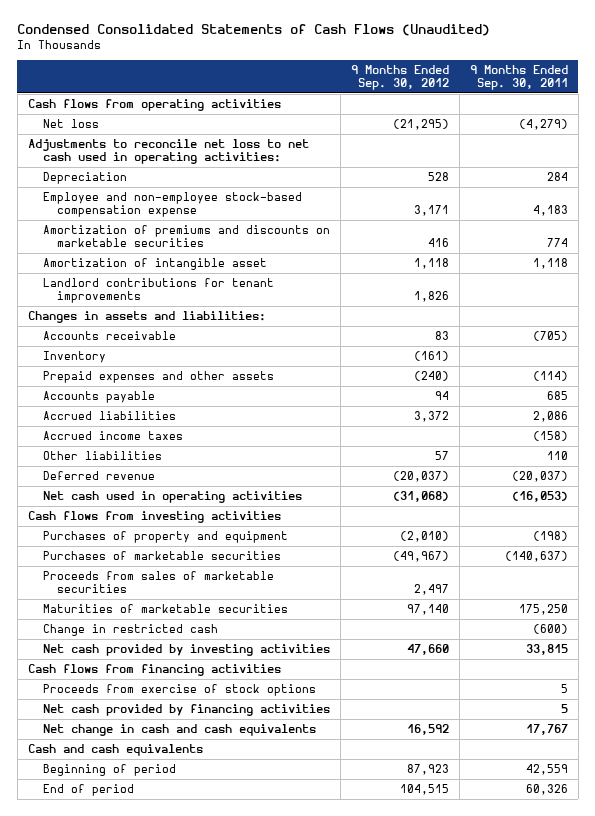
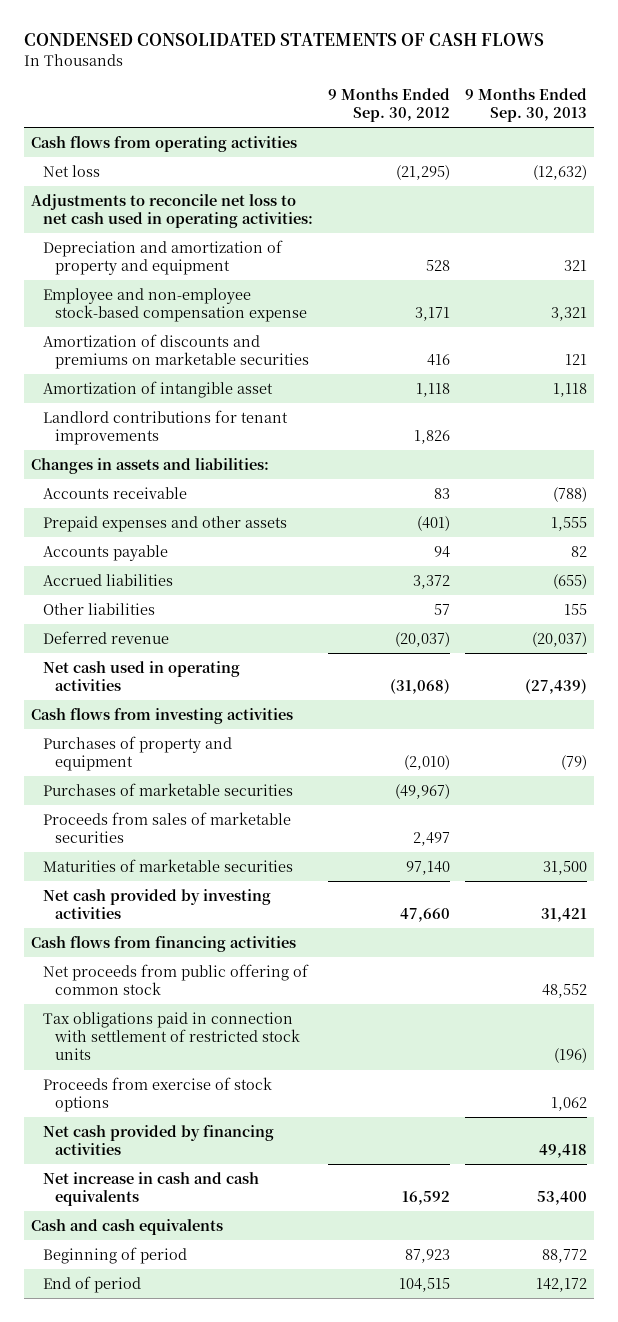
[17,24,491,37] Condensed Consolidated Statements of Cash Flows (Unaudited) -> [23,33,544,47] CONDENSED CONSOLIDATED STATEMENTS OF CASH FLOWS
[469,65,568,91] 9 Months Ended Sep. 30, 2011 -> none
none -> [464,87,587,123] 9 Months Ended Sep. 30, 2013
[42,172,127,185] Depreciation -> [43,239,284,276] Depreciation and amortization of property and equipment
[42,225,330,247] Amortization of premiums and discounts on marketable securities -> [43,333,310,370] Amortization of discounts and premiums on marketable securities
[42,351,106,364] Inventory -> none
[413,371,449,382] (240) -> [417,515,451,531] (401)
[42,431,183,441] Accrued income taxes -> none
[42,624,218,637] Change in restricted cash -> none
none -> [43,963,310,996] Net proceeds from public offering of common stock
none -> [43,1011,301,1061] Tax obligations paid in connection with settlement of restricted stock units
[42,724,316,737] Net change in cash and cash equivalents -> [43,1171,260,1207] Net increase in cash and cash equivalents

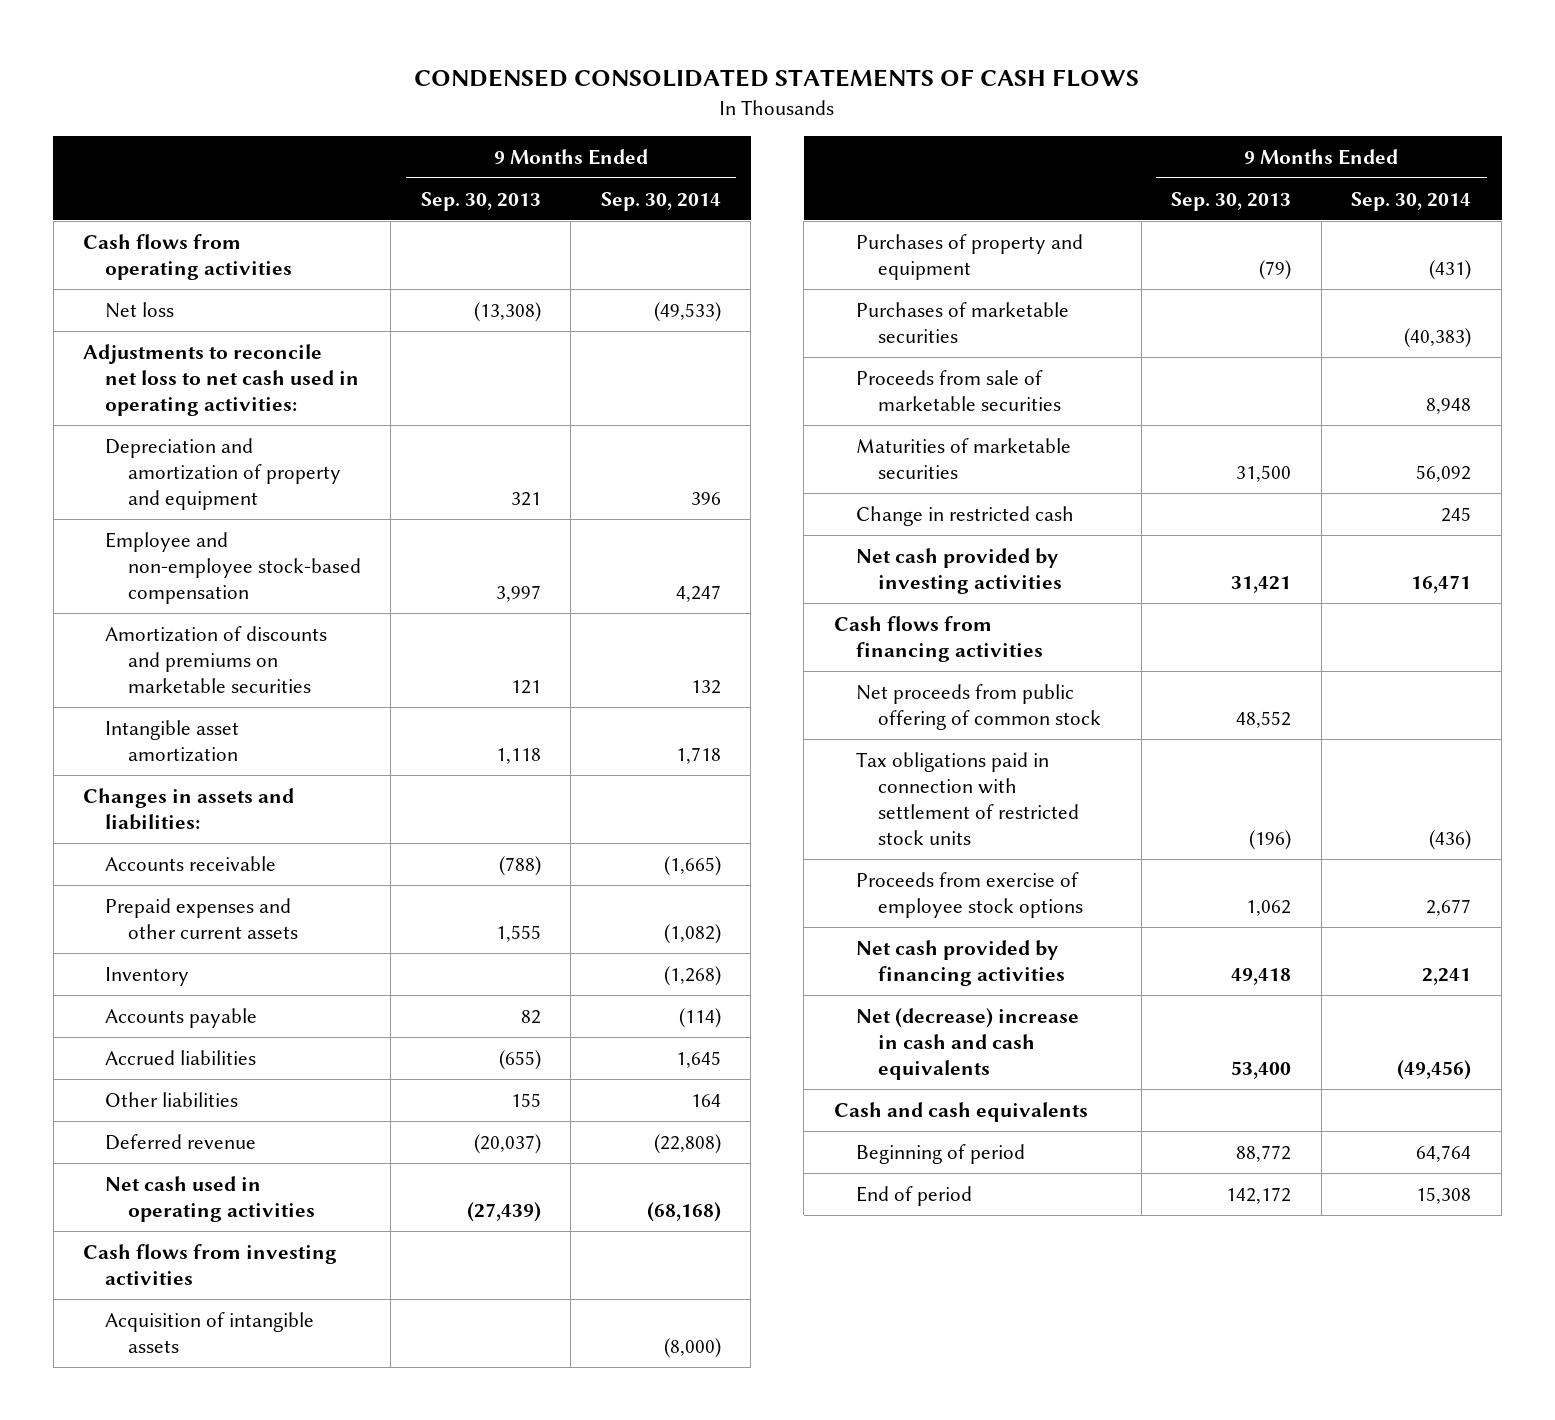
[328,87,451,123] 9 Months Ended Sep. 30, 2012 -> none
none -> [600,191,721,211] Sep. 30, 2014
[532,164,587,180] (12,632) -> [473,301,541,322] (13,308)
[43,287,308,323] Employee and non-employee stock-based compensation expense -> [105,531,361,605] Employee and non-employee stock-based compensation
[550,307,587,322] 3,321 -> [495,585,541,603] 3,997
[43,409,289,446] Landlord contributions for tenant improvements -> none
[43,380,274,398] Amortization of intangible asset -> [105,719,240,762] Intangible asset amortization
[43,515,288,532] Prepaid expenses and other assets -> [105,897,298,939] Prepaid expenses and other current assets
none -> [105,966,190,986] Inventory
none -> [105,1311,315,1353] Acquisition of intangible assets
[43,811,292,844] Proceeds from sales of marketable securities -> [856,369,1062,411] Proceeds from sale of marketable securities
none -> [856,505,1075,526] Change in restricted cash
[43,1076,273,1113] Proceeds from exercise of stock options -> [856,871,1084,918] Proceeds from exercise of employee stock options
[43,1171,260,1207] Net increase in cash and cash equivalents -> [856,1007,1080,1081] Net (decrease) increase in cash and cash equivalents

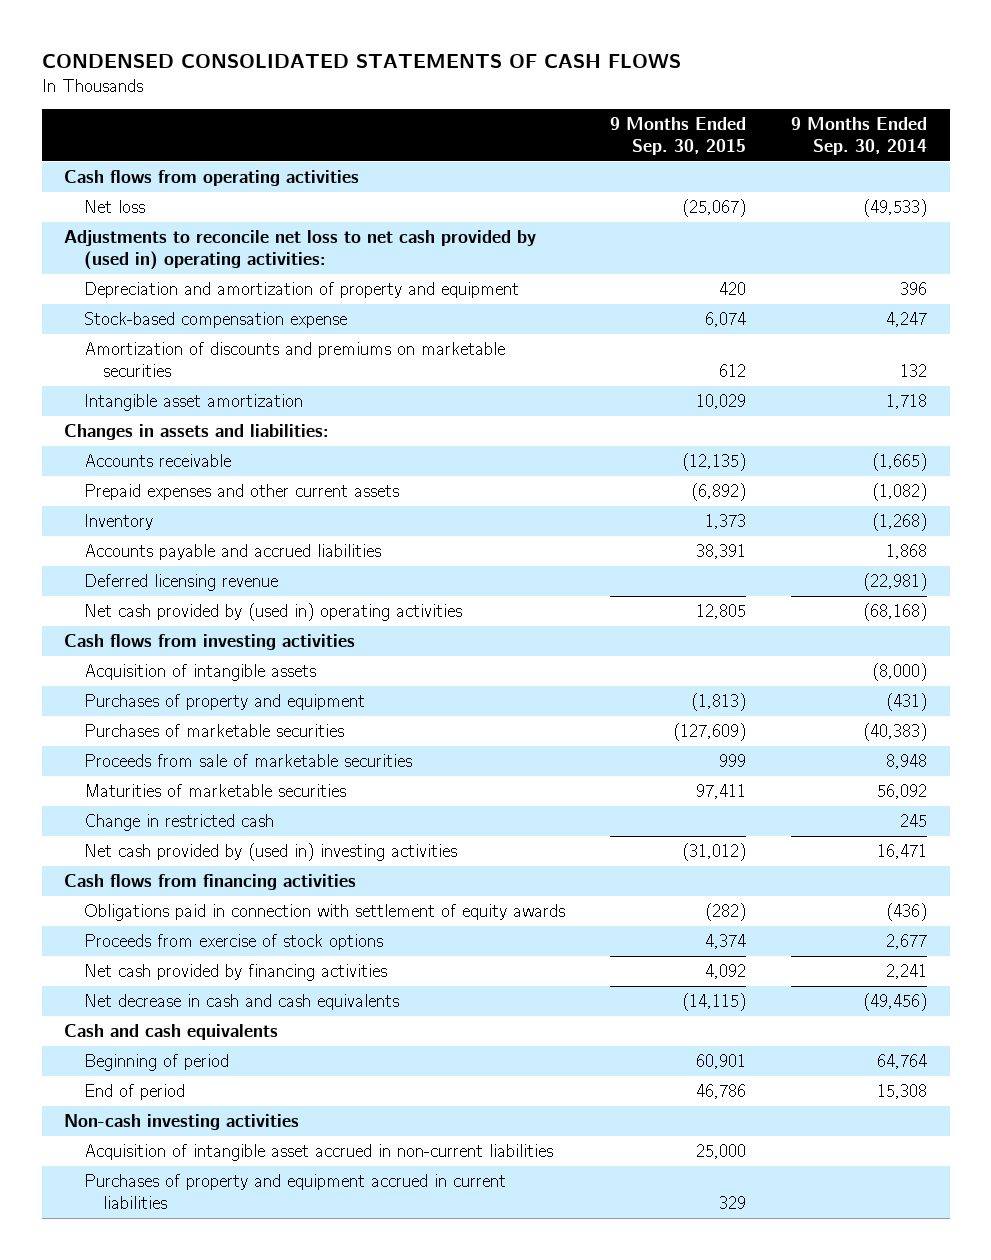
[420,191,541,211] Sep. 30, 2013 -> none
none -> [609,117,746,155] 9 Months Ended Sep. 30, 2015
[83,343,360,417] Adjustments to reconcile net loss to net cash used in operating activities: -> [64,230,537,270] Adjustments to reconcile net loss to net cash provided by (used in) operating activities:
[105,531,361,605] Employee and non-employee stock-based compensation -> [83,312,347,329] Stock-based compensation expense
[105,1007,258,1028] Accounts payable -> none
[105,1049,257,1065] Accrued liabilities -> none
[105,1091,239,1107] Other liabilities -> none
none -> [83,544,381,561] Accounts payable and accrued liabilities
[105,1133,257,1150] Deferred revenue -> [83,574,278,592] Deferred licensing revenue
[653,1133,721,1154] (22,808) -> [862,573,927,592] (22,981)
[105,1175,315,1222] Net cash used in operating activities -> [83,603,462,622] Net cash provided by (used in) operating activities
[856,547,1063,594] Net cash provided by investing activities -> [83,843,457,862] Net cash provided by (used in) investing activities
[856,683,1102,730] Net proceeds from public offering of common stock -> none
[856,751,1080,846] Tax obligations paid in connection with settlement of restricted stock units -> [83,904,565,922] Obligations paid in connection with settlement of equity awards
[856,871,1084,918] Proceeds from exercise of employee stock options -> [83,934,383,951] Proceeds from exercise of stock options
[856,1007,1080,1081] Net (decrease) increase in cash and cash equivalents -> [83,994,399,1011] Net decrease in cash and cash equivalents
none -> [64,1114,300,1131] Non-cash investing activities
none -> [83,1144,553,1162] Acquisition of intangible asset accrued in non-current liabilities
none -> [83,1174,506,1209] Purchases of property and equipment accrued in current liabilities

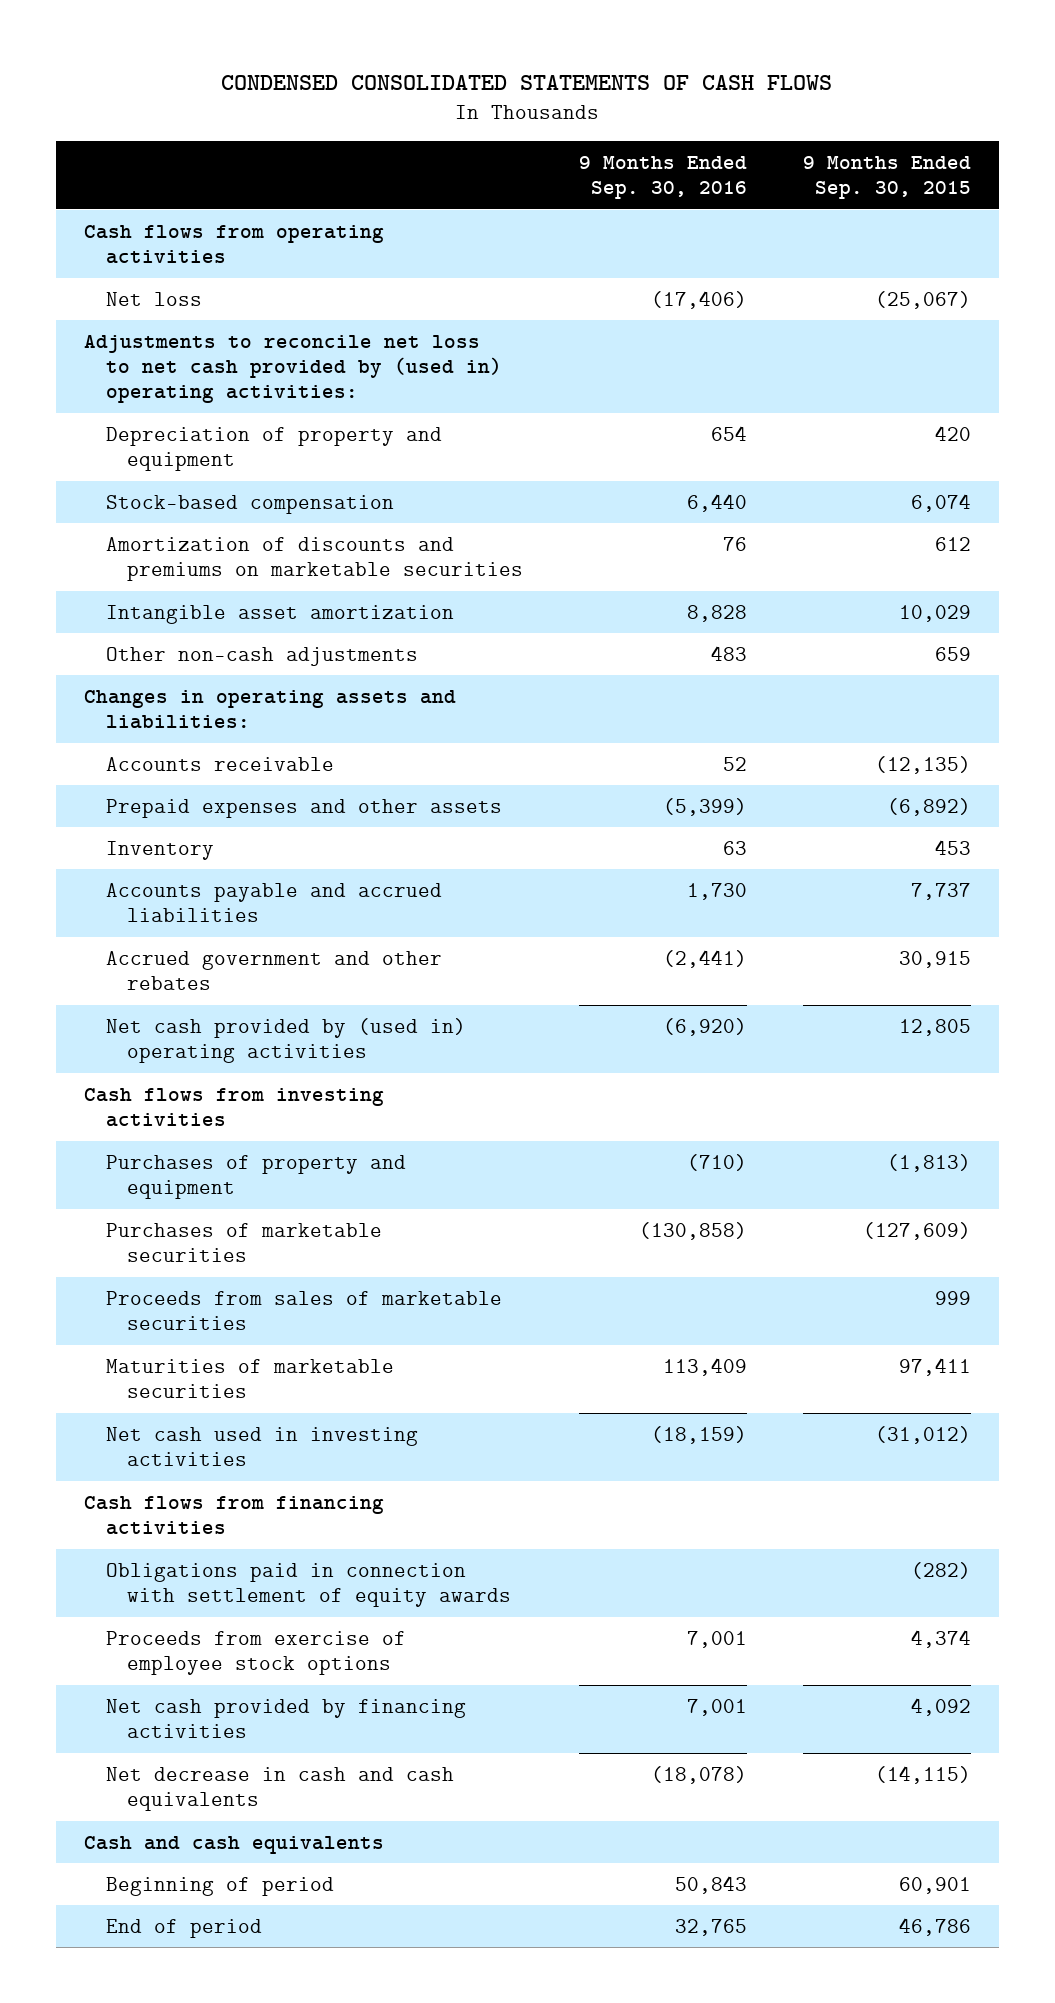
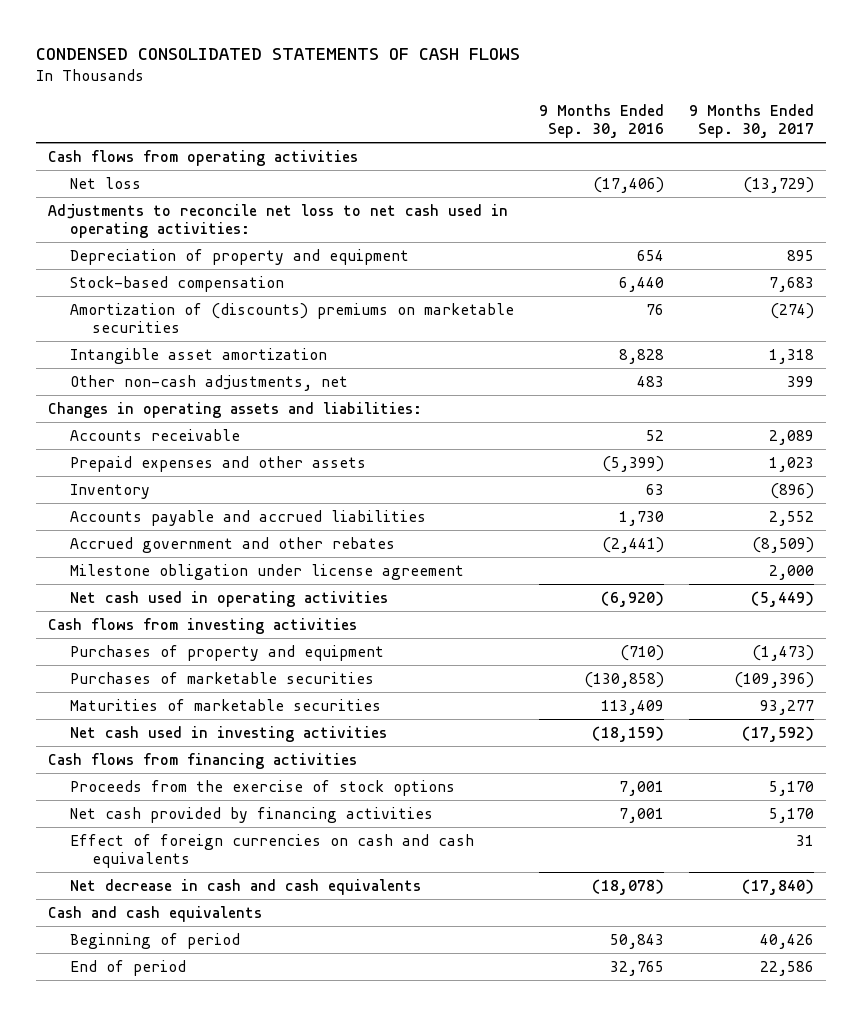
[802,155,971,199] 9 Months Ended Sep. 30, 2015 -> none
none -> [688,103,814,138] 9 Months Ended Sep. 30, 2017
[84,334,502,404] Adjustments to reconcile net loss to net cash provided by (used in) operating activities: -> [48,203,509,239] Adjustments to reconcile net loss to net cash used in operating activities:
[105,536,524,582] Amortization of discounts and premiums on marketable securities -> [70,302,515,334] Amortization of (discounts) premiums on marketable securities
[105,646,418,666] Other non-cash adjustments -> [70,374,349,391] Other non-cash adjustments, net
none -> [70,563,465,580] Milestone obligation under license agreement
[105,1017,466,1064] Net cash provided by (used in) operating activities -> [70,590,389,607] Net cash used in operating activities
[105,1290,502,1331] Proceeds from sales of marketable securities -> none
[105,1562,512,1608] Obligations paid in connection with settlement of equity awards -> none
[105,1630,406,1676] Proceeds from exercise of employee stock options -> [70,779,456,796] Proceeds from the exercise of stock options
none -> [70,833,475,869] Effect of foreign currencies on cash and cash equivalents

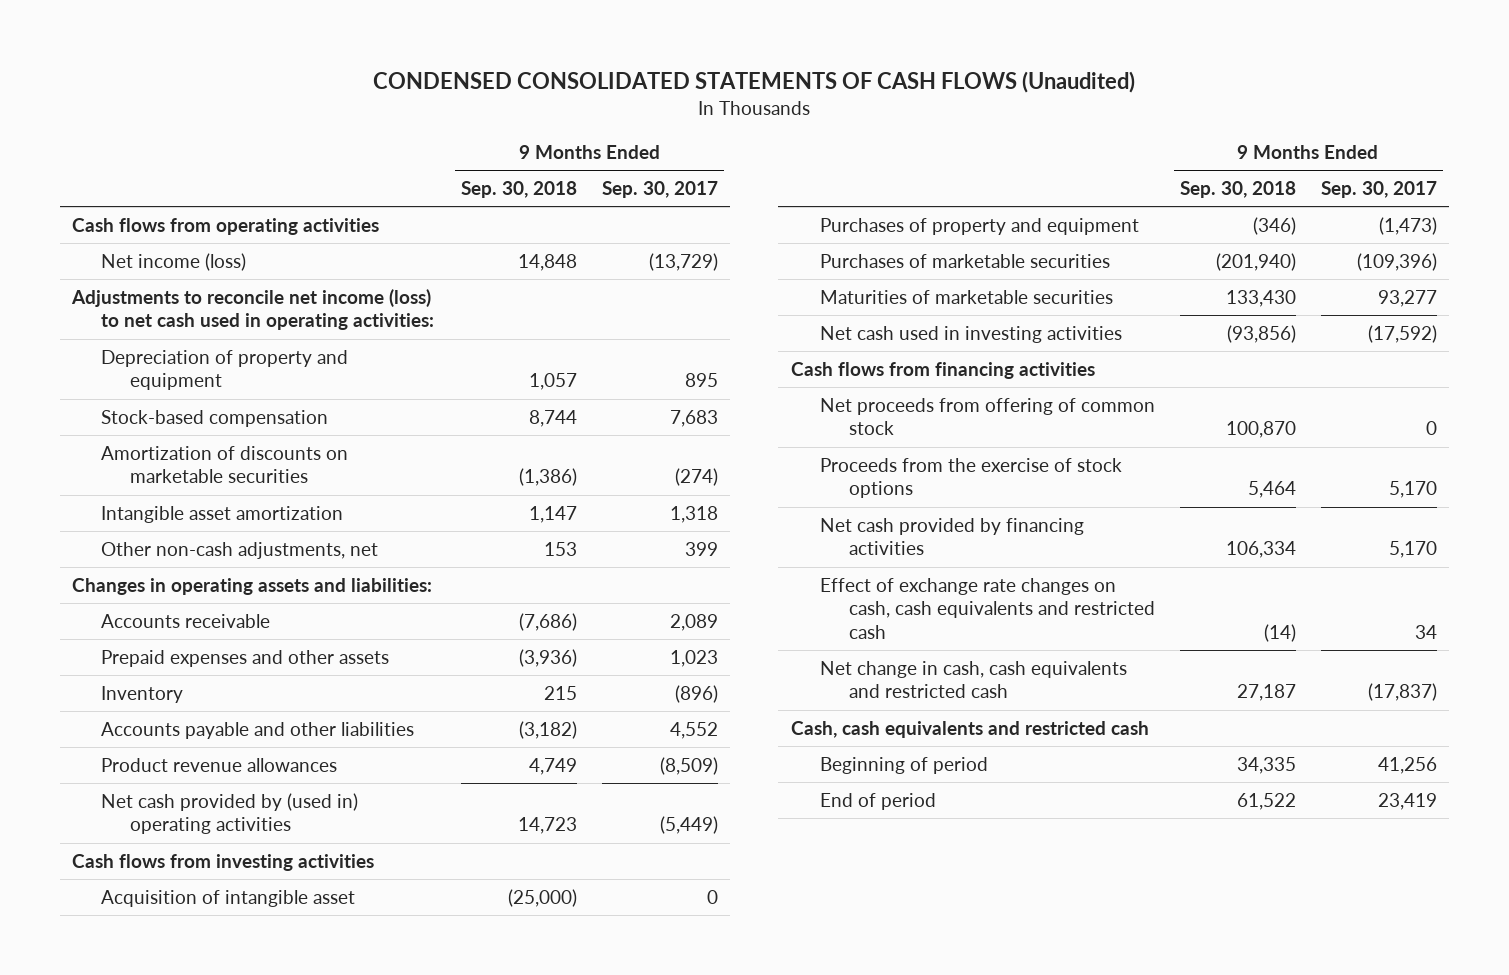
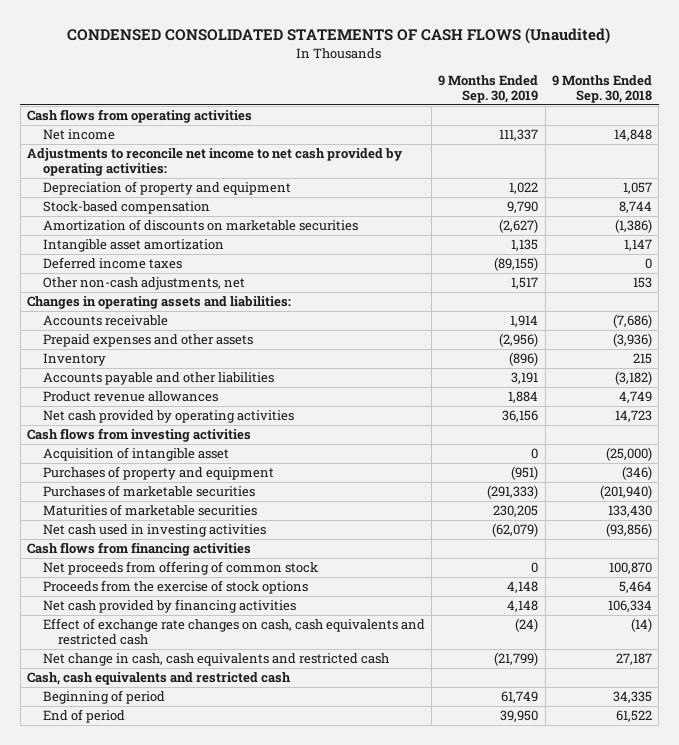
[602,181,719,199] Sep. 30, 2017 -> none
none -> [438,74,539,103] 9 Months Ended Sep. 30, 2019
[101,252,247,271] Net income (loss) -> [42,129,115,141] Net income
[70,288,435,331] Adjustments to reconcile net income (loss) to net cash used in operating activities: -> [27,148,404,177] Adjustments to reconcile net income to net cash provided by operating activities:
none -> [42,257,182,270] Deferred income taxes
[101,792,359,835] Net cash provided by (used in) operating activities -> [42,410,294,424] Net cash provided by operating activities

